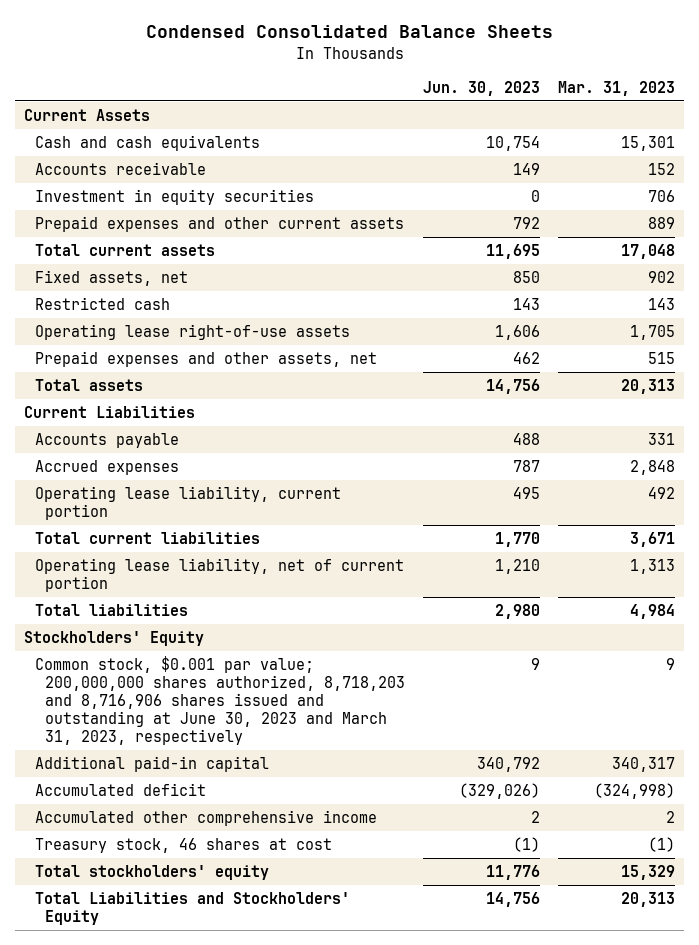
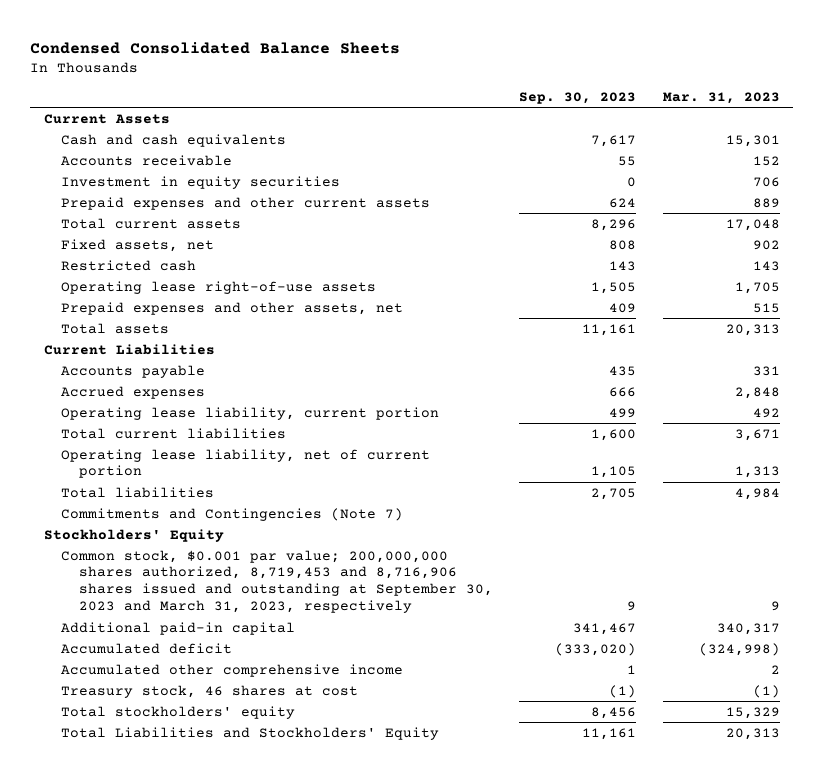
[423,80,541,96] Jun. 30, 2023 -> none
none -> [519,92,637,105] Sep. 30, 2023
none -> [61,507,404,521] Commitments and Contingencies (Note 7)
[34,655,406,745] Common stock, $0.001 par value; 200,000,000 shares authorized, 8,718,203 and 8,716,906 shares issued and outstanding at June 30, 2023 and March 31, 2023, respectively -> [61,549,493,614] Common stock, $0.001 par value; 200,000,000 shares authorized, 8,719,453 and 8,716,906 shares issued and outstanding at September 30, 2023 and March 31, 2023, respectively

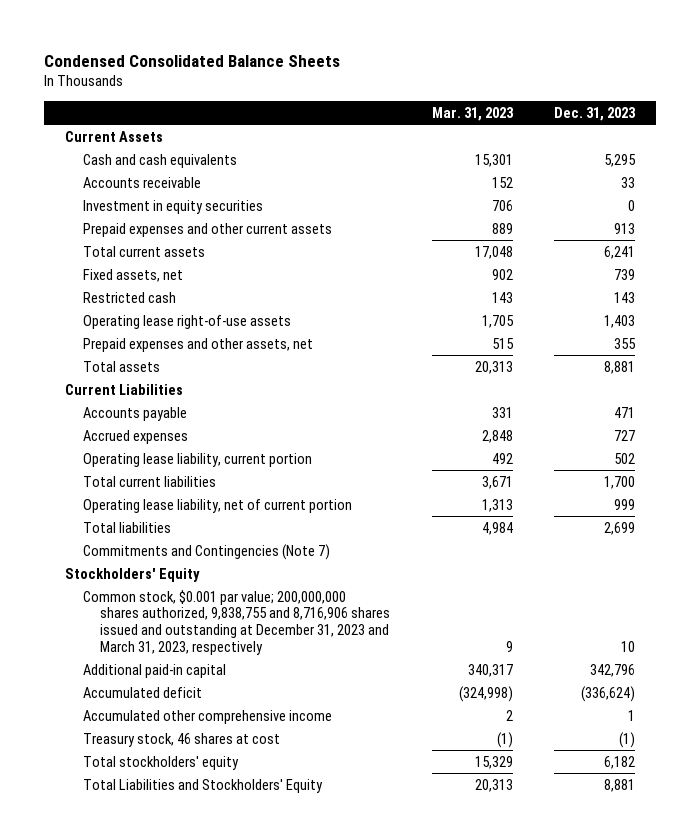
[519,92,637,105] Sep. 30, 2023 -> none
none -> [554,106,637,121] Dec. 31, 2023
[61,549,493,614] Common stock, $0.001 par value; 200,000,000 shares authorized, 8,719,453 and 8,716,906 shares issued and outstanding at September 30, 2023 and March 31, 2023, respectively -> [82,589,391,656] Common stock, $0.001 par value; 200,000,000 shares authorized, 9,838,755 and 8,716,906 shares issued and outstanding at December 31, 2023 and March 31, 2023, respectively

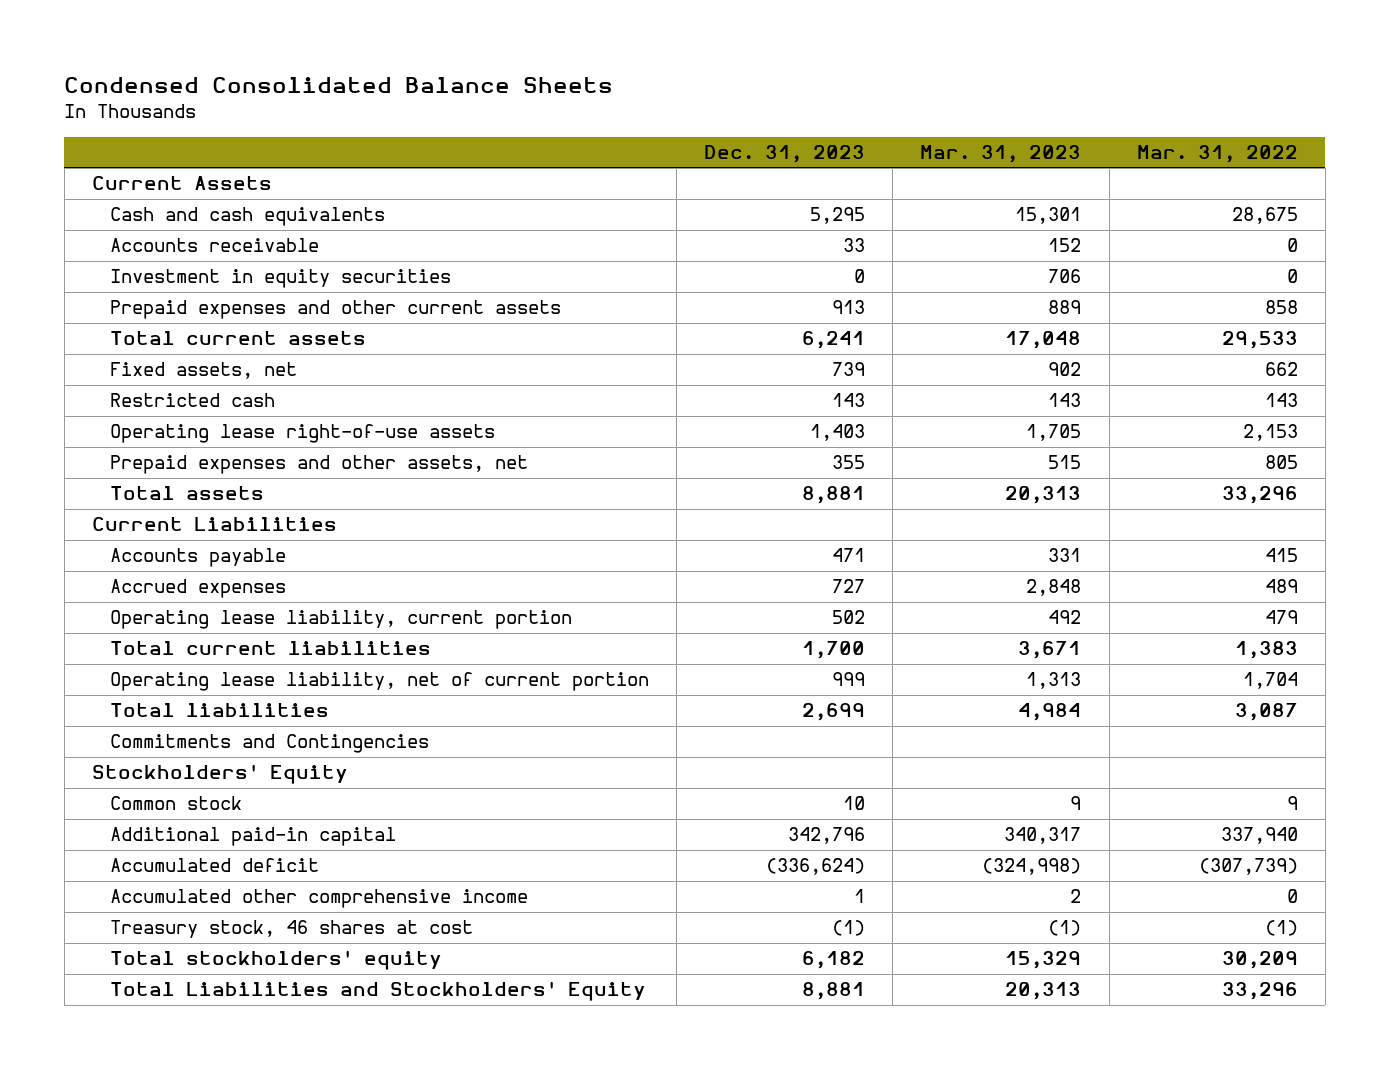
none -> [1136,145,1298,164] Mar. 31, 2022
[82,543,330,560] Commitments and Contingencies (Note 7) -> [109,734,429,754] Commitments and Contingencies
[82,589,391,656] Common stock, $0.001 par value; 200,000,000 shares authorized, 9,838,755 and 8,716,906 shares issued and outstanding at December 31, 2023 and March 31, 2023, respectively -> [109,796,242,811] Common stock

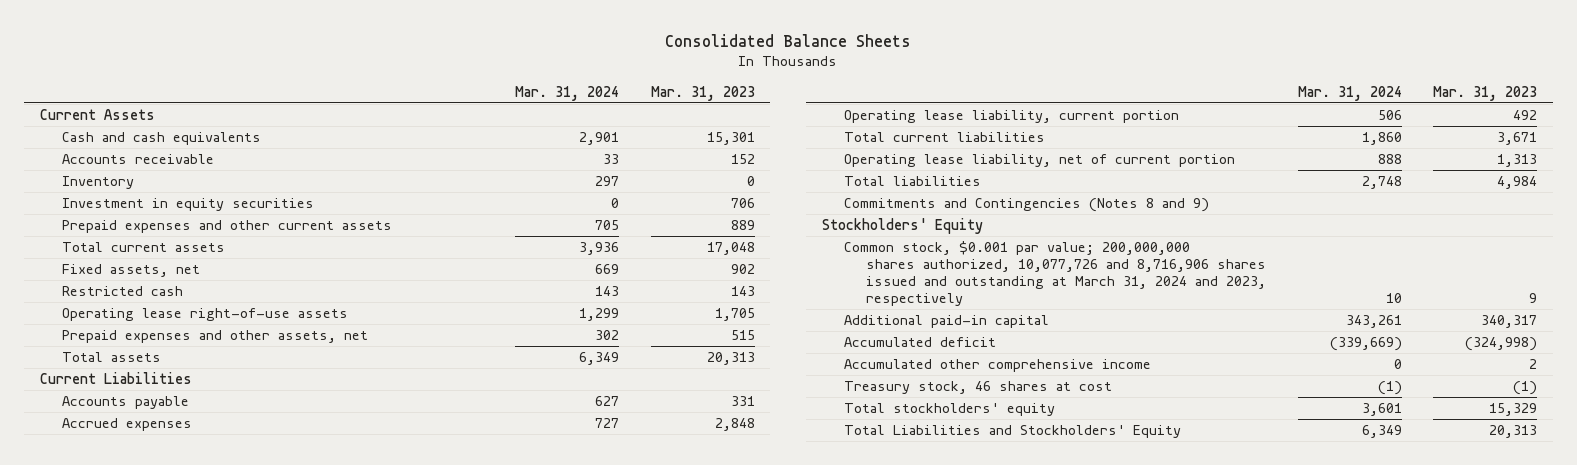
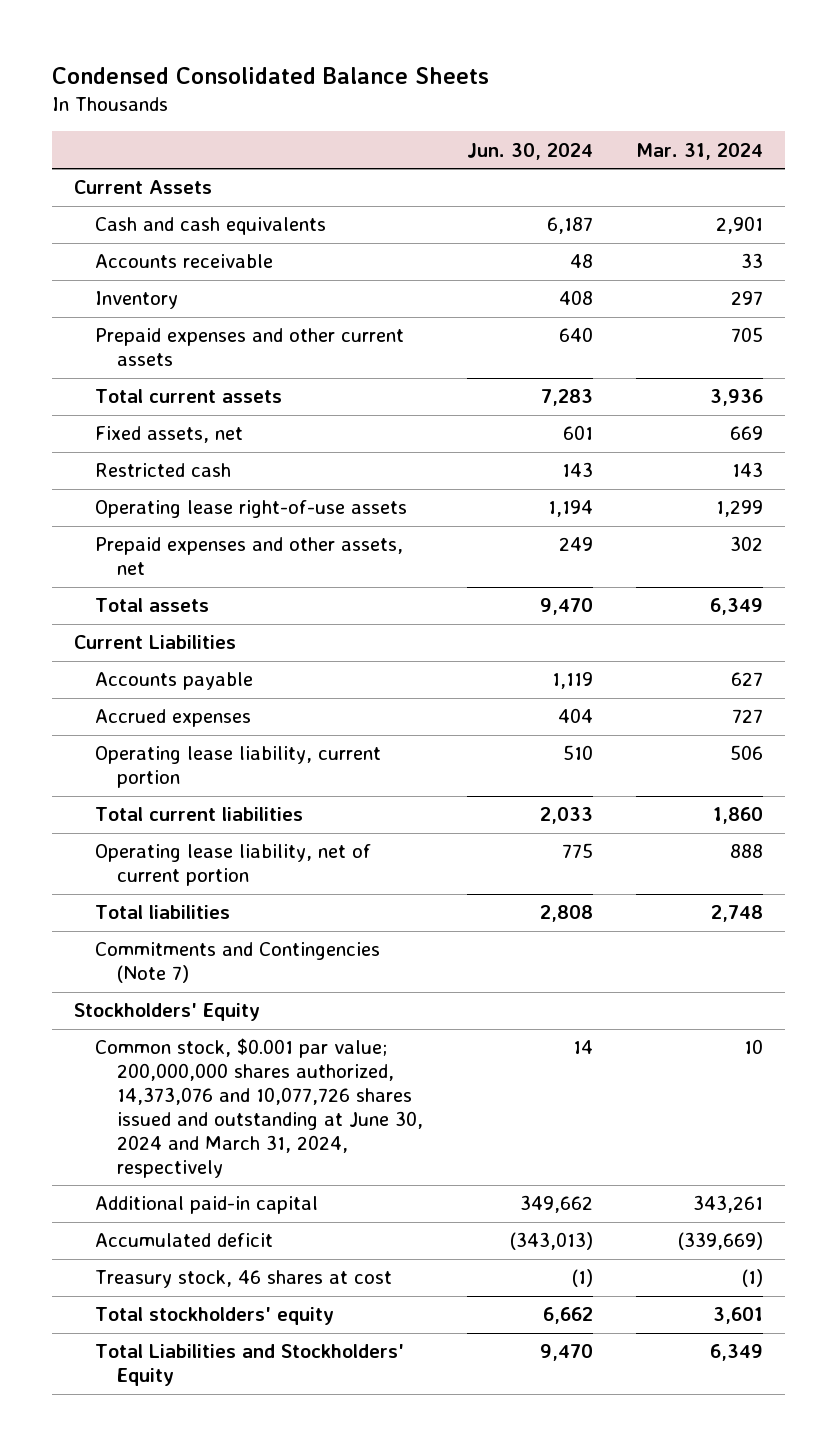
[665,33,912,47] Consolidated Balance Sheets -> [52,66,490,84] Condensed Consolidated Balance Sheets
[650,85,755,101] Mar. 31, 2023 -> none
none -> [466,142,593,160] Jun. 30, 2024
[61,198,314,212] Investment in equity securities -> none
[844,198,1210,213] Commitments and Contingencies (Notes 8 and 9) -> [95,942,381,984] Commitments and Contingencies (Note 7)
[844,241,1267,307] Common stock, $0.001 par value; 200,000,000 shares authorized, 10,077,726 and 8,716,906 shares issued and outstanding at March 31, 2024 and 2023, respectively -> [95,1038,423,1178] Common stock, $0.001 par value; 200,000,000 shares authorized, 14,373,076 and 10,077,726 shares issued and outstanding at June 30, 2024 and March 31, 2024, respectively
[844,359,1152,373] Accumulated other comprehensive income -> none

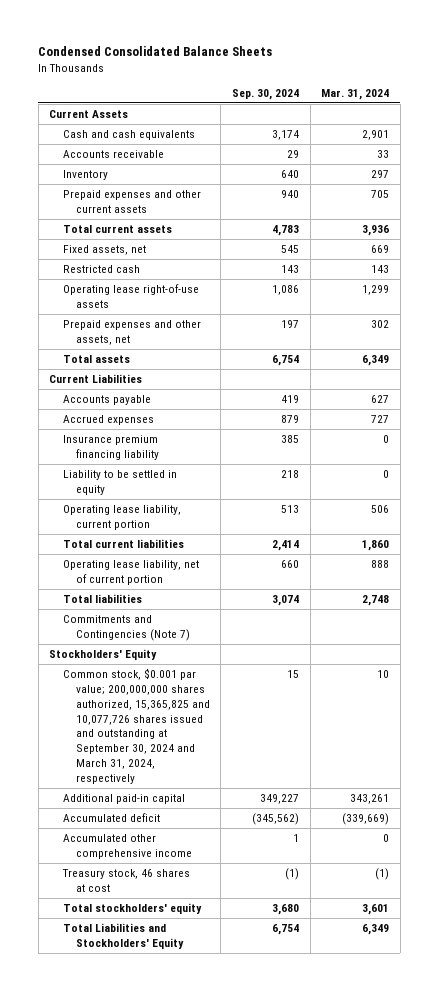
[466,142,593,160] Jun. 30, 2024 -> none
none -> [232,88,300,100] Sep. 30, 2024
none -> [62,434,159,460] Insurance premium financing liability
none -> [62,469,177,495] Liability to be settled in equity
[95,1038,423,1178] Common stock, $0.001 par value; 200,000,000 shares authorized, 14,373,076 and 10,077,726 shares issued and outstanding at June 30, 2024 and March 31, 2024, respectively -> [62,667,210,784] Common stock, $0.001 par value; 200,000,000 shares authorized, 15,365,825 and 10,077,726 shares issued and outstanding at September 30, 2024 and March 31, 2024, respectively
none -> [62,833,192,859] Accumulated other comprehensive income

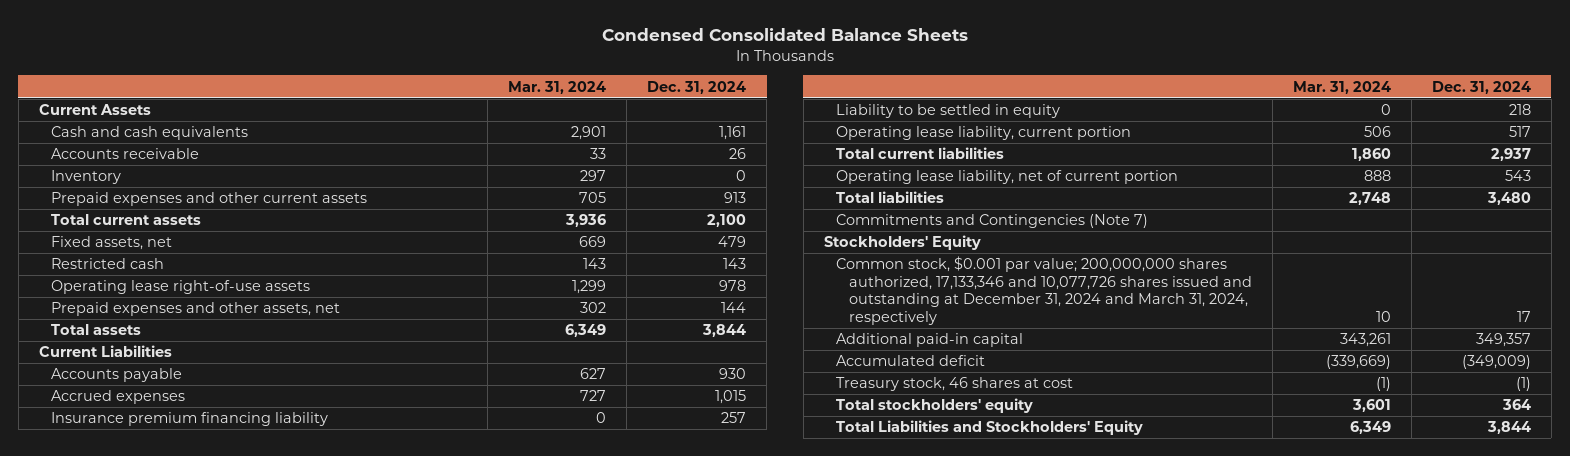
[232,88,300,100] Sep. 30, 2024 -> none
none -> [647,80,747,94] Dec. 31, 2024
[62,667,210,784] Common stock, $0.001 par value; 200,000,000 shares authorized, 15,365,825 and 10,077,726 shares issued and outstanding at September 30, 2024 and March 31, 2024, respectively -> [836,256,1252,325] Common stock, $0.001 par value; 200,000,000 shares authorized, 17,133,346 and 10,077,726 shares issued and outstanding at December 31, 2024 and March 31, 2024, respectively
[62,833,192,859] Accumulated other comprehensive income -> none

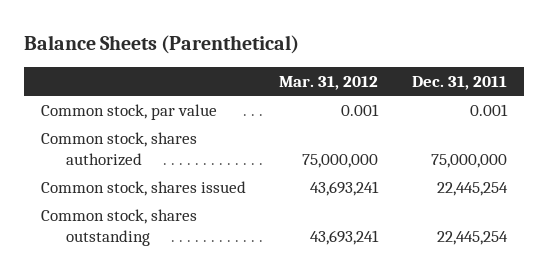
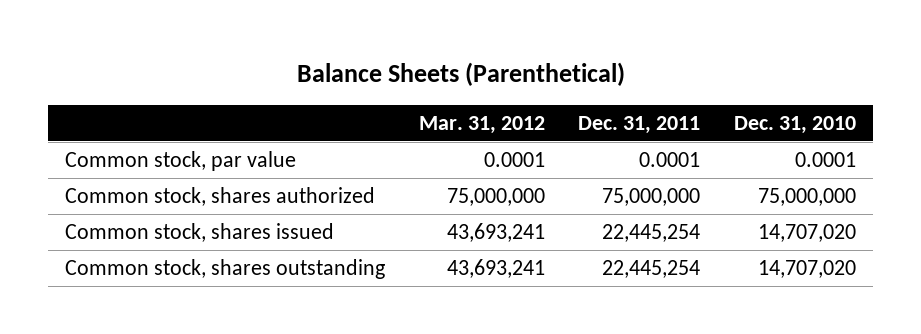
none -> [734,115,857,134] Dec. 31, 2010
[341,103,380,116] 0.001 -> [483,152,545,168] 0.0001
[469,103,508,116] 0.001 -> [639,152,701,168] 0.0001

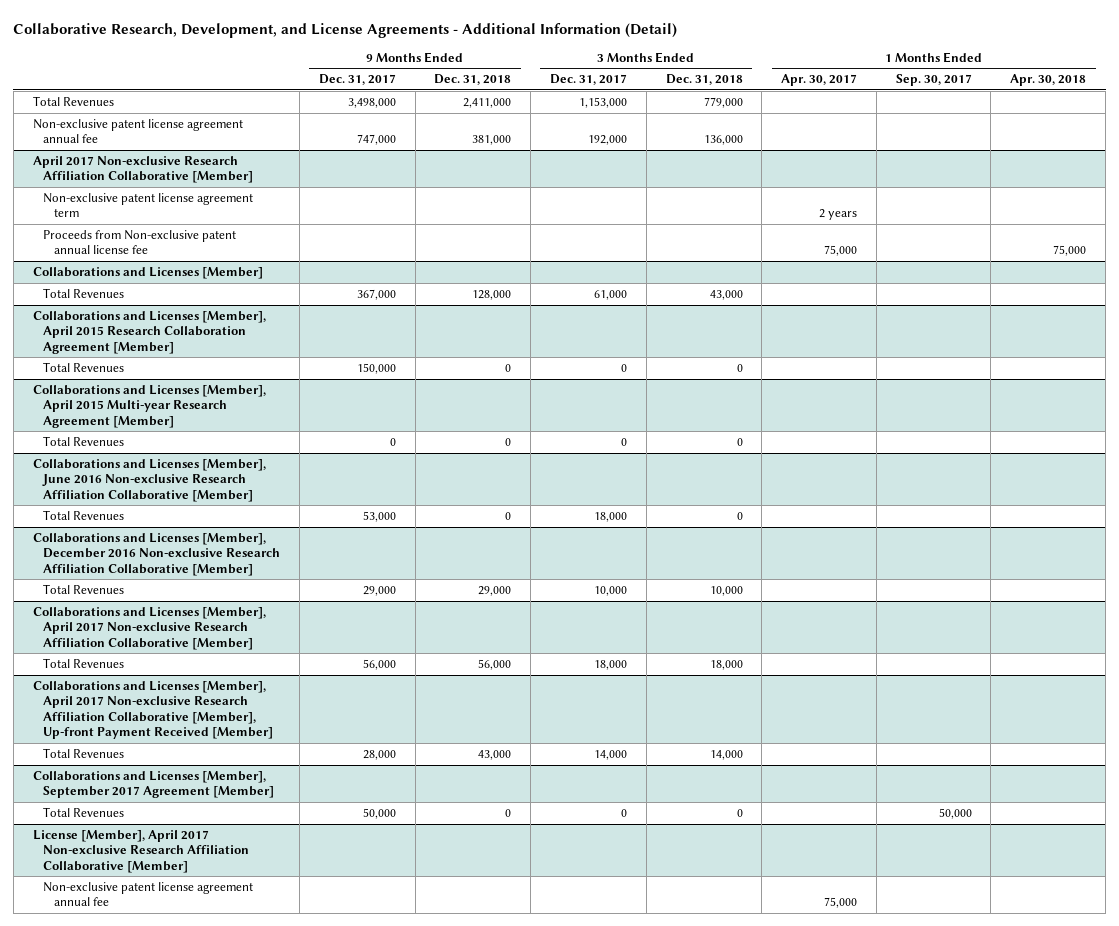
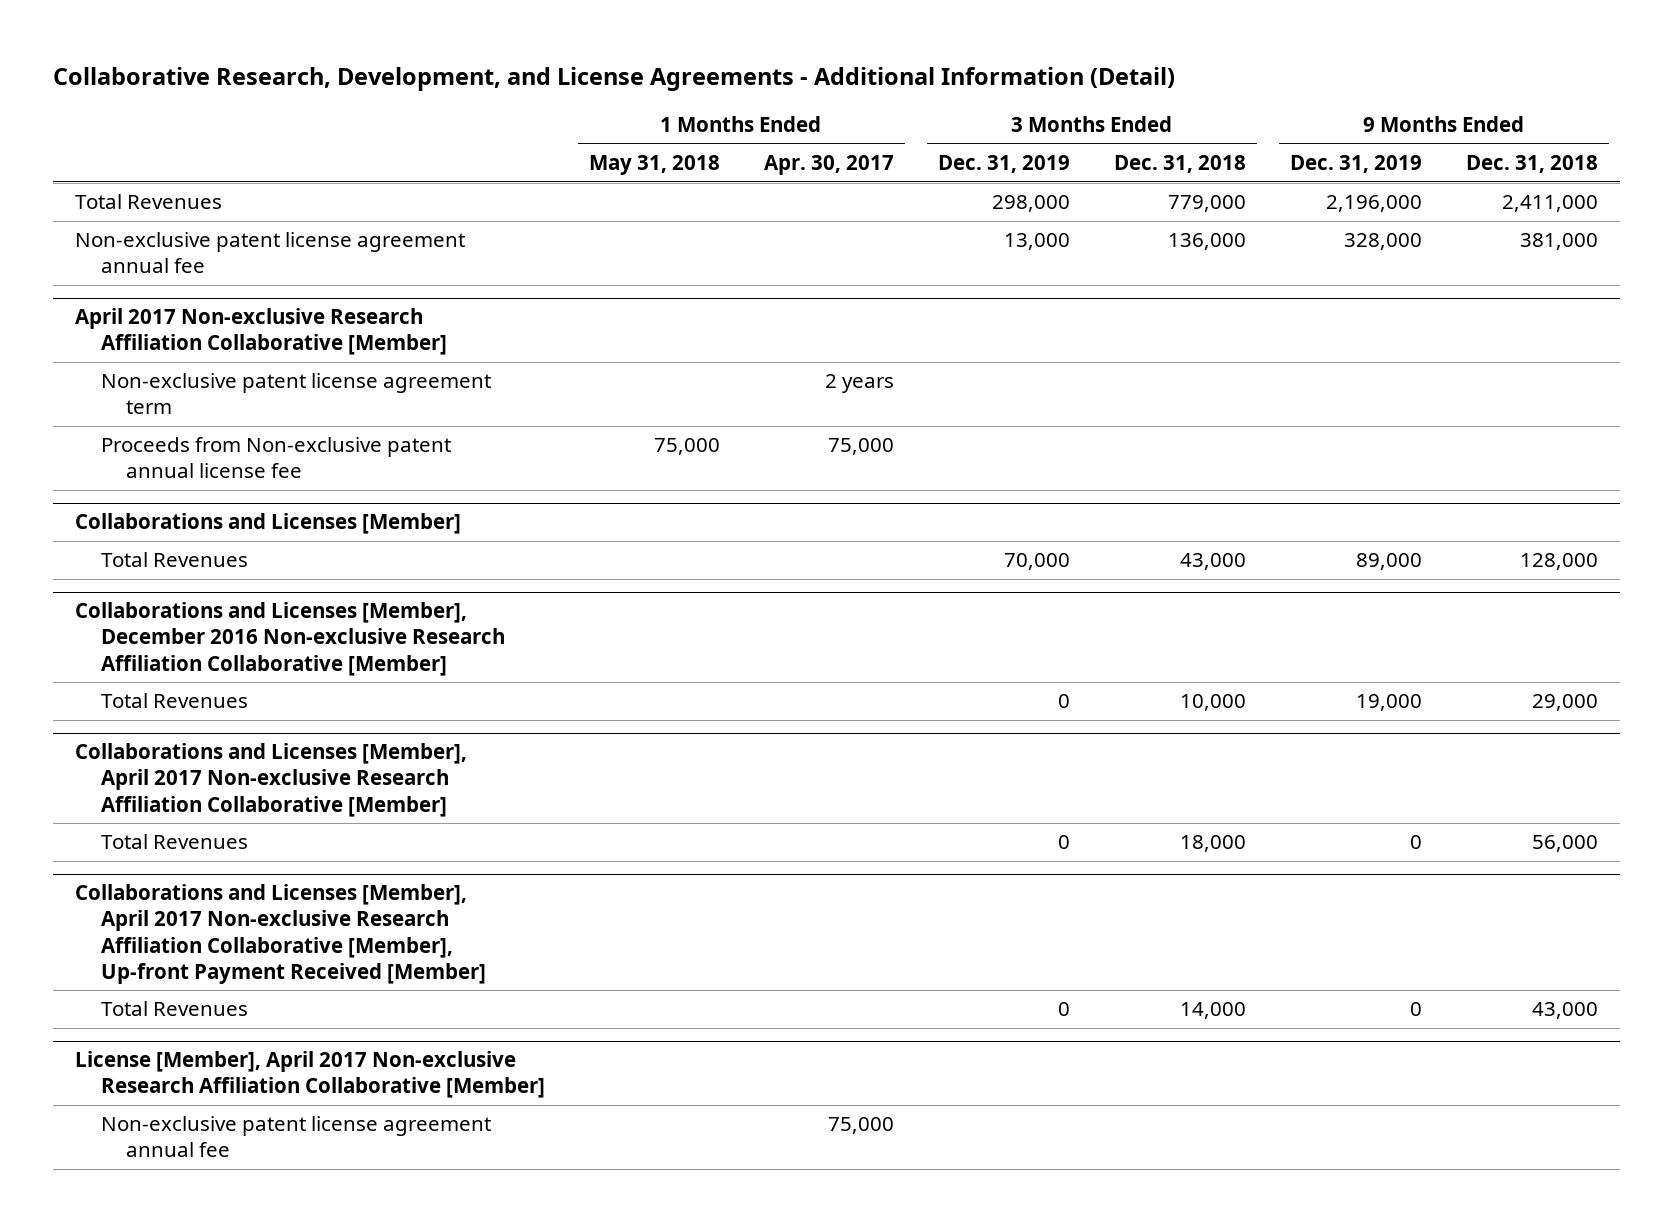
[318,74,396,86] Dec. 31, 2017 -> none
[550,74,628,86] Dec. 31, 2017 -> none
[895,74,972,87] Sep. 30, 2017 -> none
[1010,74,1087,87] Apr. 30, 2018 -> none
none -> [588,155,720,176] May 31, 2018
none -> [937,155,1070,174] Dec. 31, 2019
none -> [1289,155,1422,174] Dec. 31, 2019
[32,311,266,354] Collaborations and Licenses [Member], April 2015 Research Collaboration Agreement [Member] -> none
[43,362,125,373] Total Revenues -> none
[32,385,266,428] Collaborations and Licenses [Member], April 2015 Multi-year Research Agreement [Member] -> none
[43,436,125,447] Total Revenues -> none
[32,459,266,502] Collaborations and Licenses [Member], June 2016 Non-exclusive Research Affiliation Collaborative [Member] -> none
[43,510,125,521] Total Revenues -> none
[32,771,275,799] Collaborations and Licenses [Member], September 2017 Agreement [Member] -> none
[43,807,125,818] Total Revenues -> none

